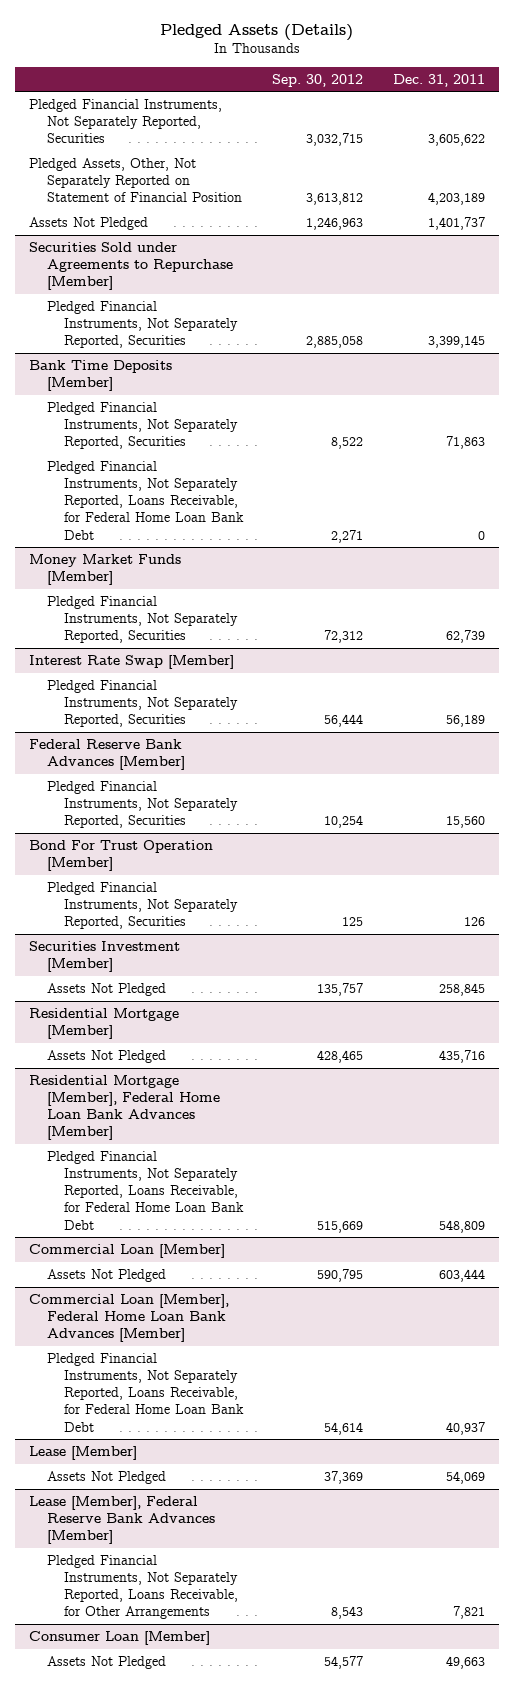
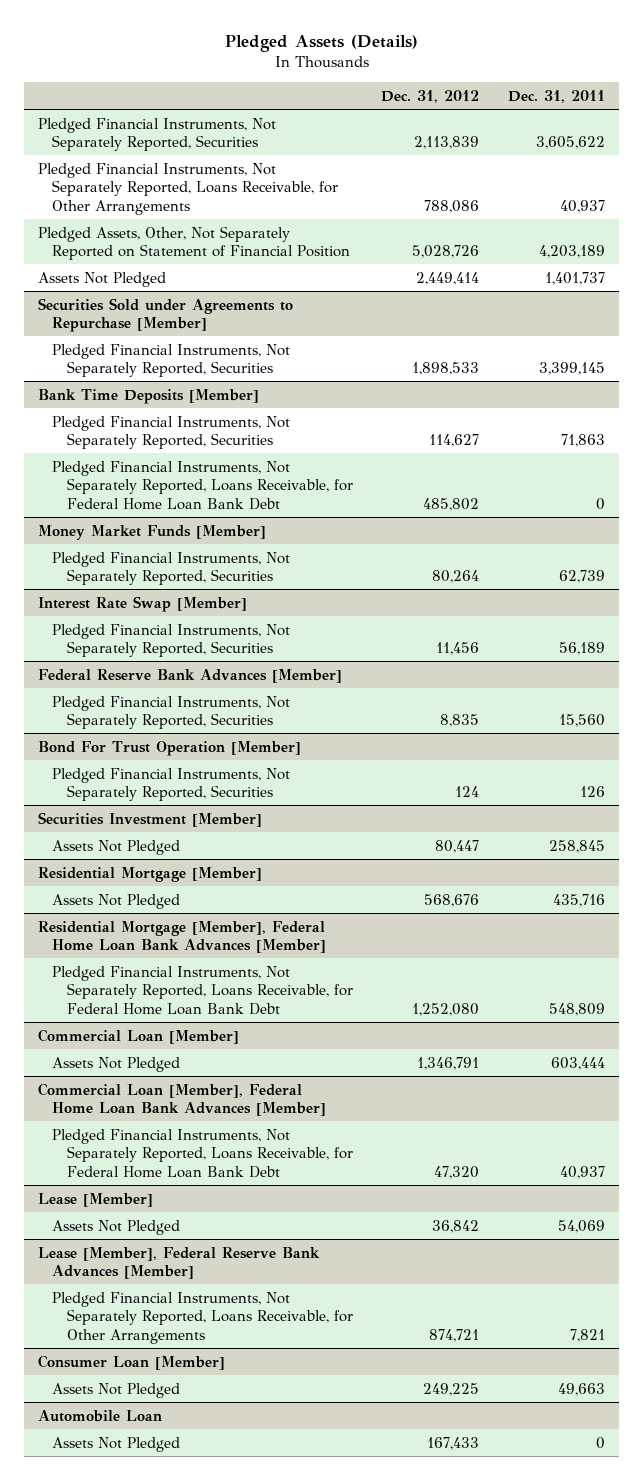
[272,73,364,87] Sep. 30, 2012 -> none
none -> [381,89,480,103] Dec. 31, 2012
none -> [38,162,339,215] Pledged Financial Instruments, Not Separately Reported, Loans Receivable, for Other Arrangements
none -> [38,1409,163,1422] Automobile Loan
none -> [52,1436,181,1452] Assets Not Pledged

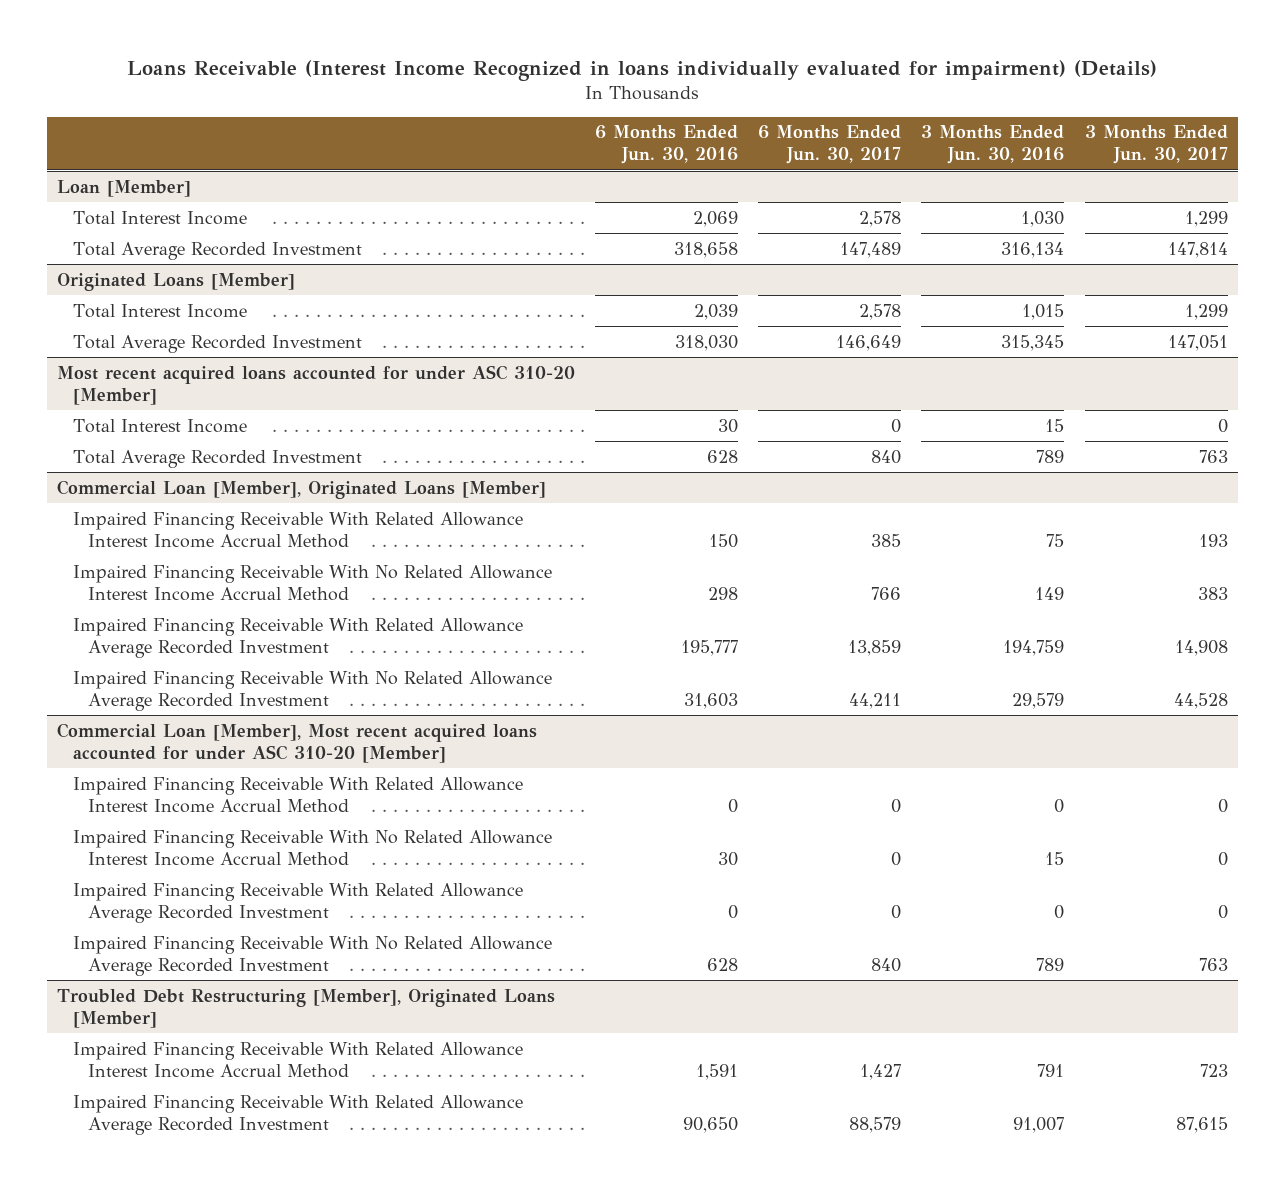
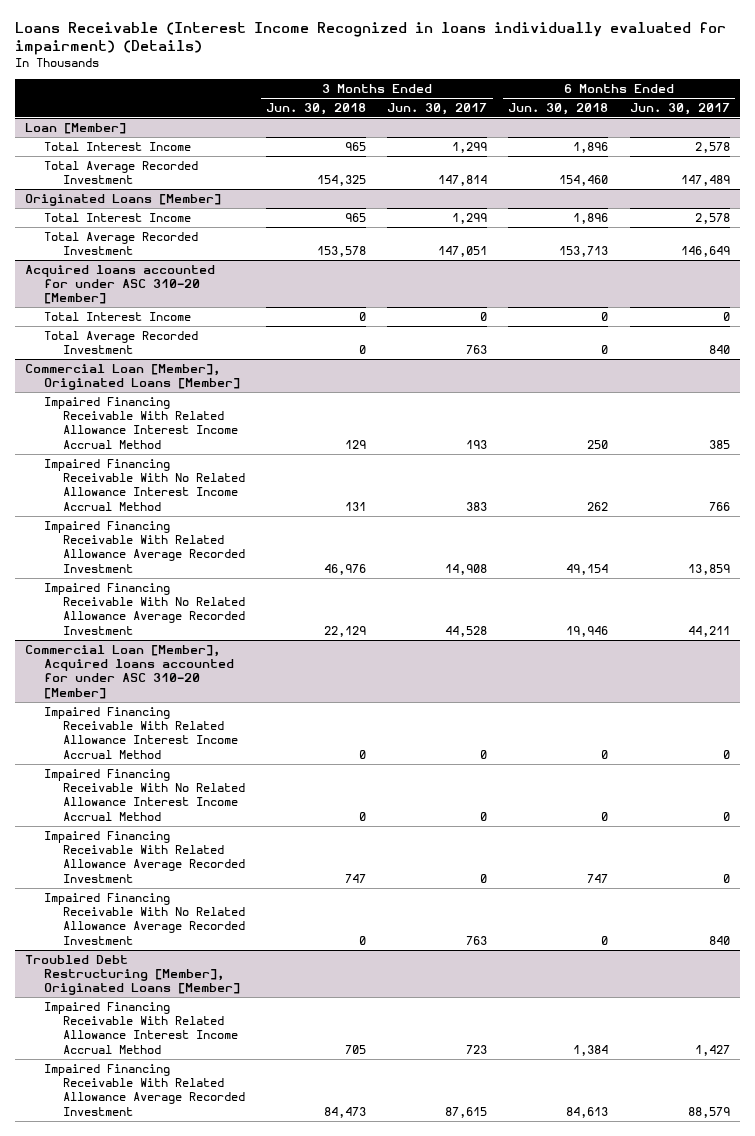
[595,125,739,165] 6 Months Ended Jun. 30, 2016 -> none
[921,125,1065,165] 3 Months Ended Jun. 30, 2016 -> none
none -> [265,103,366,116] Jun. 30, 2018
none -> [508,103,609,116] Jun. 30, 2018
[56,364,575,405] Most recent acquired loans accounted for under ASC 310-20 [Member] -> [25,264,216,305] Acquired loans accounted for under ASC 310-20 [Member]
[56,722,537,763] Commercial Loan [Member], Most recent acquired loans accounted for under ASC 310-20 [Member] -> [25,644,234,699] Commercial Loan [Member], Acquired loans accounted for under ASC 310-20 [Member]

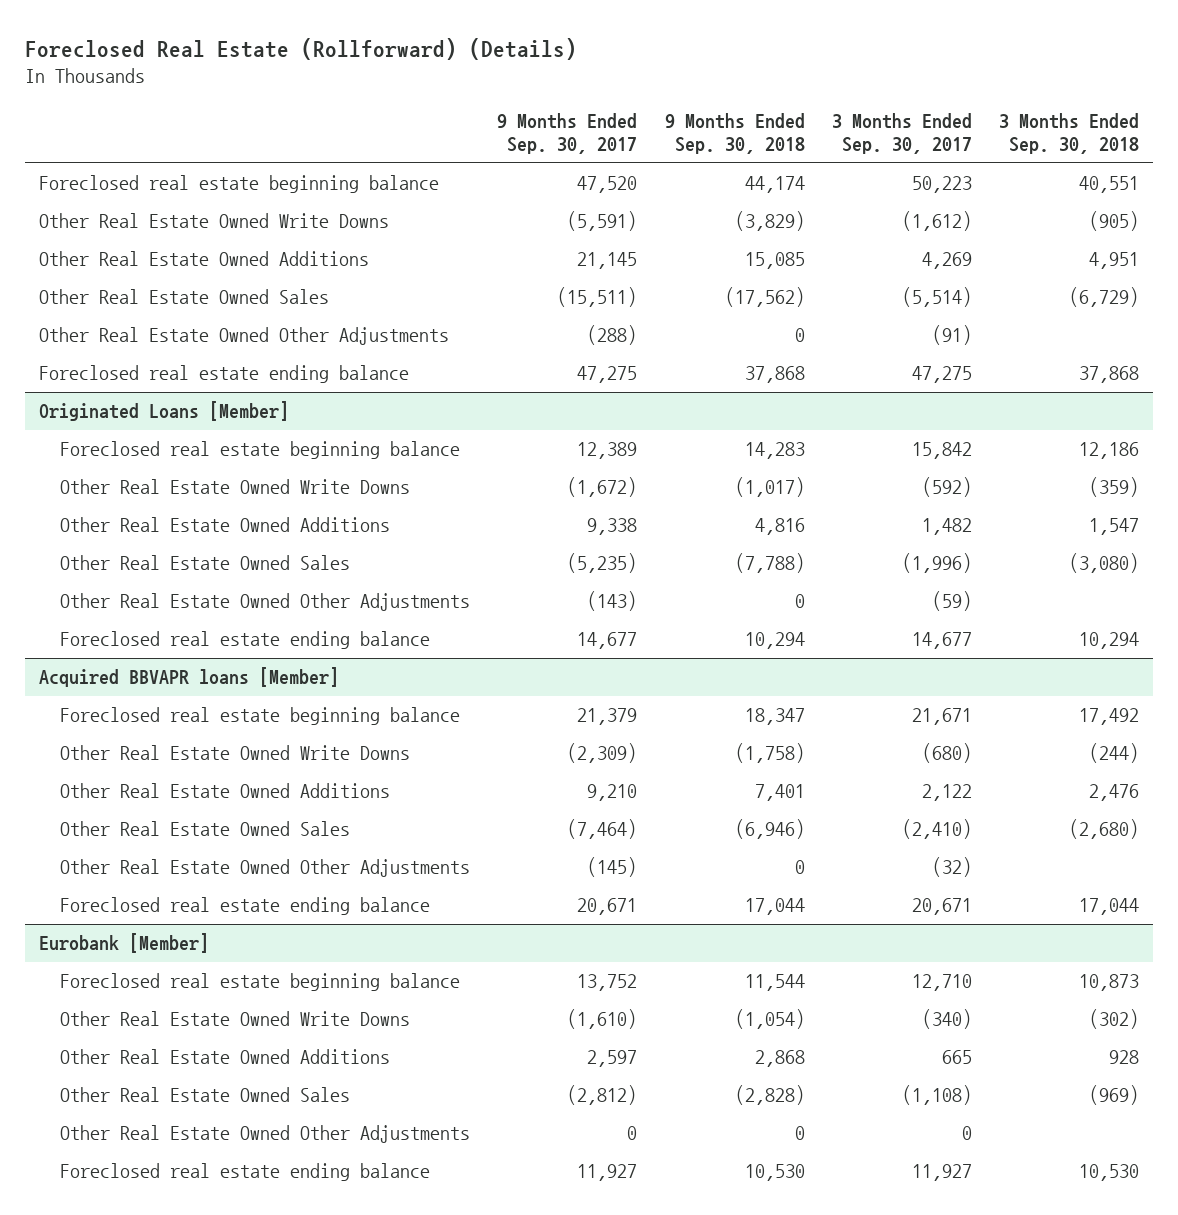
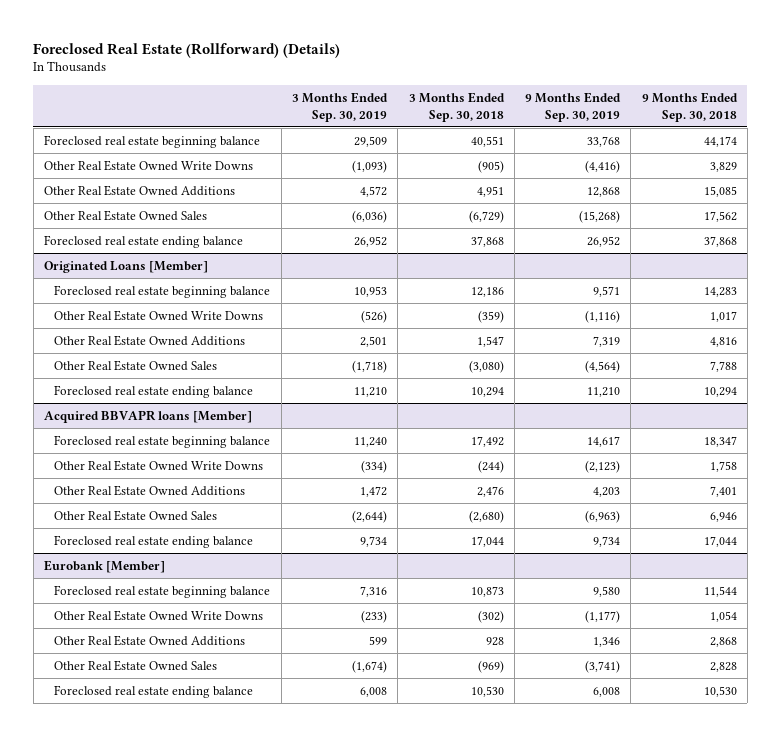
[497,113,638,154] 9 Months Ended Sep. 30, 2017 -> none
[831,113,972,154] 3 Months Ended Sep. 30, 2017 -> none
none -> [291,91,388,122] 3 Months Ended Sep. 30, 2019
none -> [525,91,622,122] 9 Months Ended Sep. 30, 2019
[734,211,805,232] (3,829) -> [709,161,737,172] 3,829
[38,327,449,346] Other Real Estate Owned Other Adjustments -> none
[724,287,805,308] (17,562) -> [703,210,737,222] 17,562
[734,477,805,498] (1,017) -> [709,310,737,322] 1,017
[59,593,470,612] Other Real Estate Owned Other Adjustments -> none
[734,553,805,574] (7,788) -> [709,360,737,372] 7,788
[734,743,805,764] (1,758) -> [709,460,737,472] 1,758
[59,859,470,878] Other Real Estate Owned Other Adjustments -> none
[734,819,805,840] (6,946) -> [709,511,737,522] 6,946
[734,1009,805,1030] (1,054) -> [709,610,737,622] 1,054
[59,1125,470,1144] Other Real Estate Owned Other Adjustments -> none
[734,1085,805,1106] (2,828) -> [709,661,737,672] 2,828

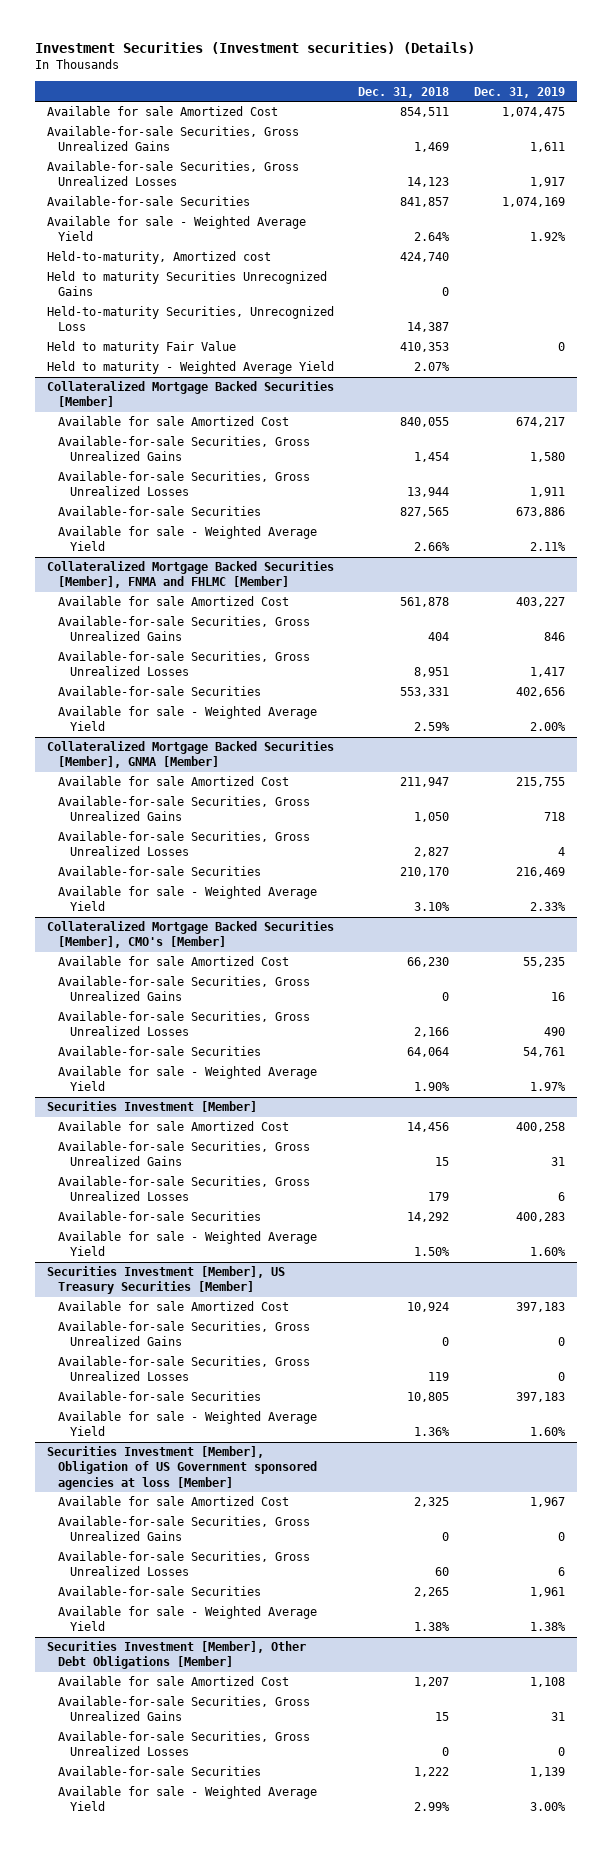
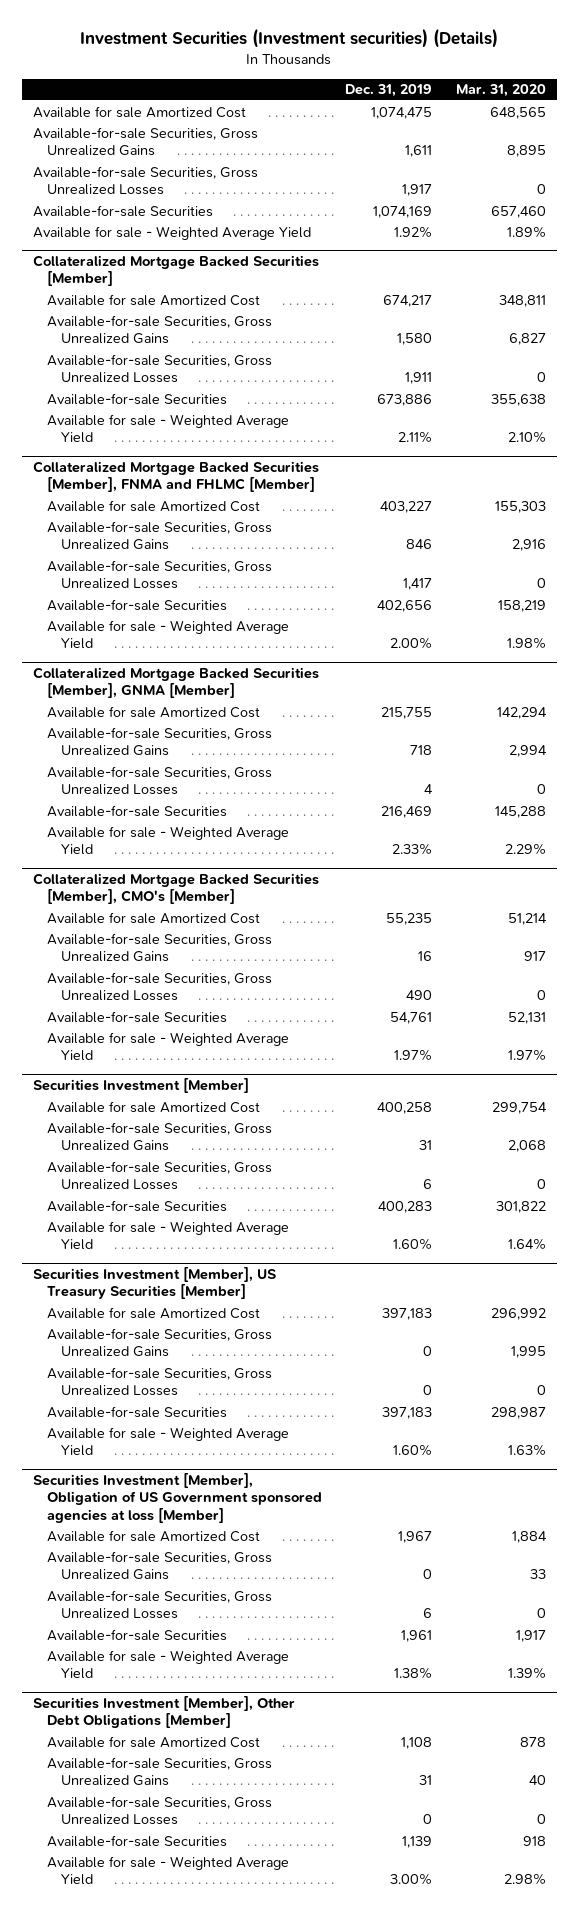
[358,86,450,98] Dec. 31, 2018 -> none
none -> [455,84,546,98] Mar. 31, 2020
[46,251,271,265] Held-to-maturity, Amortized cost -> none
[46,271,327,297] Held to maturity Securities Unrecognized Gains -> none
[46,306,334,332] Held-to-maturity Securities, Unrecognized Loss -> none
[46,341,236,355] Held to maturity Fair Value -> none
[46,361,334,375] Held to maturity - Weighted Average Yield -> none

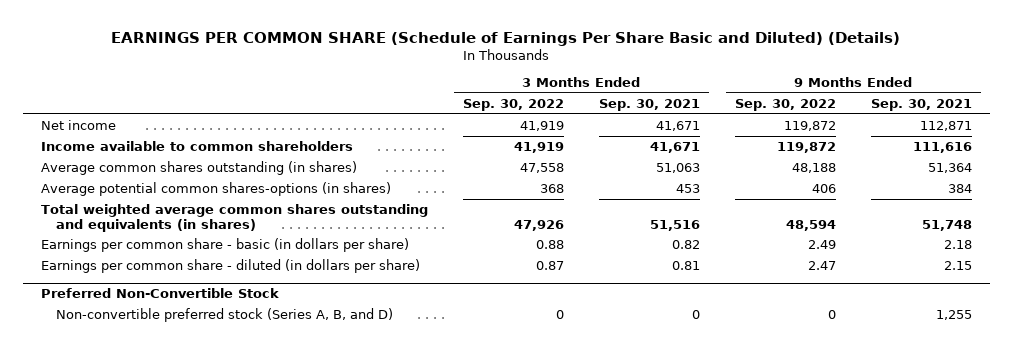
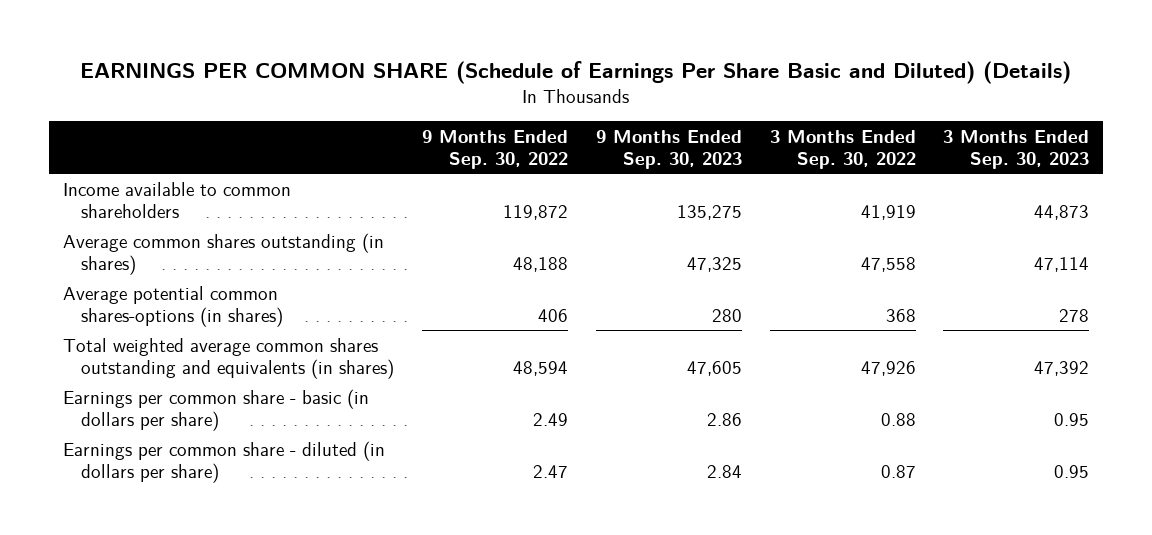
[598,98,700,111] Sep. 30, 2021 -> none
[870,98,972,111] Sep. 30, 2021 -> none
none -> [595,129,742,169] 9 Months Ended Sep. 30, 2023
none -> [943,129,1090,169] 3 Months Ended Sep. 30, 2023
[40,119,116,130] Net income -> none
[40,288,279,299] Preferred Non-Convertible Stock -> none
[56,307,394,322] Non-convertible preferred stock (Series A, B, and D) -> none

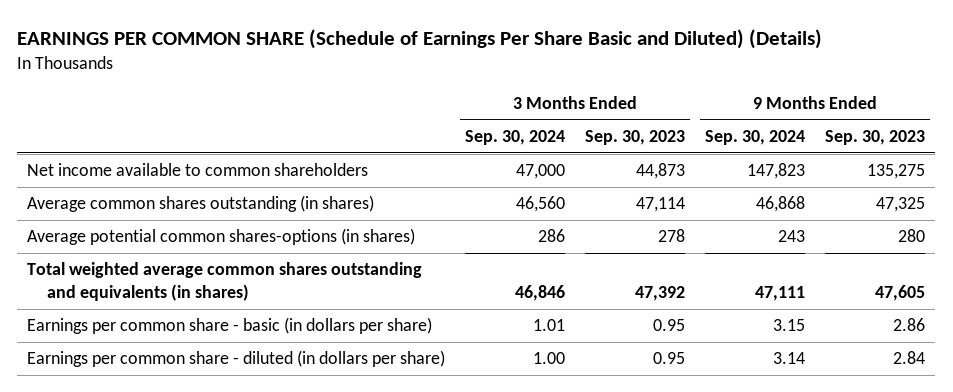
[421,129,568,169] 9 Months Ended Sep. 30, 2022 -> none
[769,129,916,169] 3 Months Ended Sep. 30, 2022 -> none
none -> [465,130,566,146] Sep. 30, 2024
none -> [705,130,806,146] Sep. 30, 2024
[62,181,291,218] Income available to common shareholders -> [27,163,369,177] Net income available to common shareholders

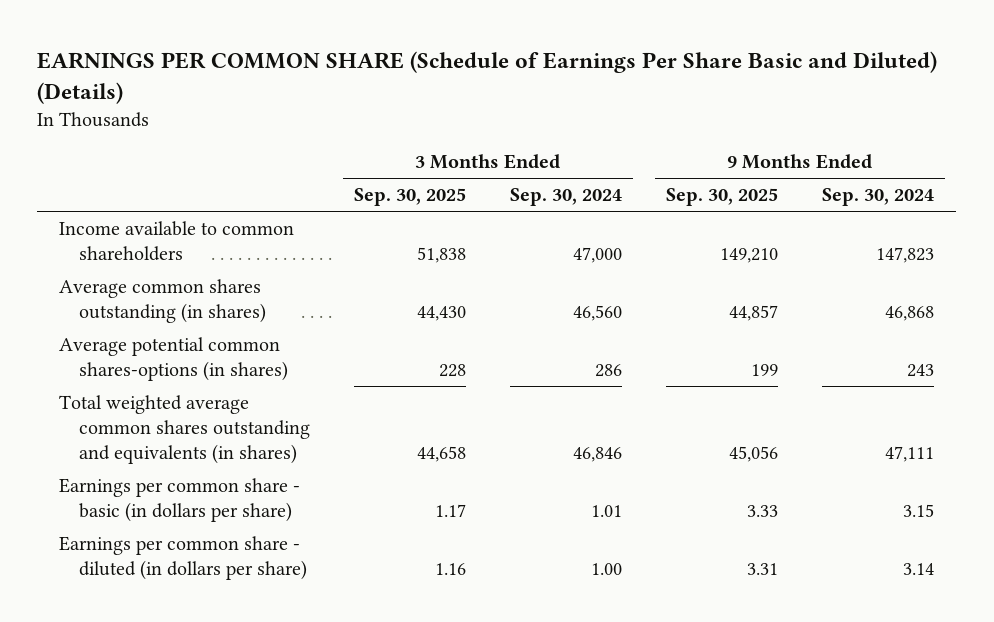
[585,130,686,146] Sep. 30, 2023 -> none
[825,130,926,146] Sep. 30, 2023 -> none
none -> [354,188,467,207] Sep. 30, 2025
none -> [666,188,779,207] Sep. 30, 2025
[27,163,369,177] Net income available to common shareholders -> [59,220,295,262] Income available to common shareholders

